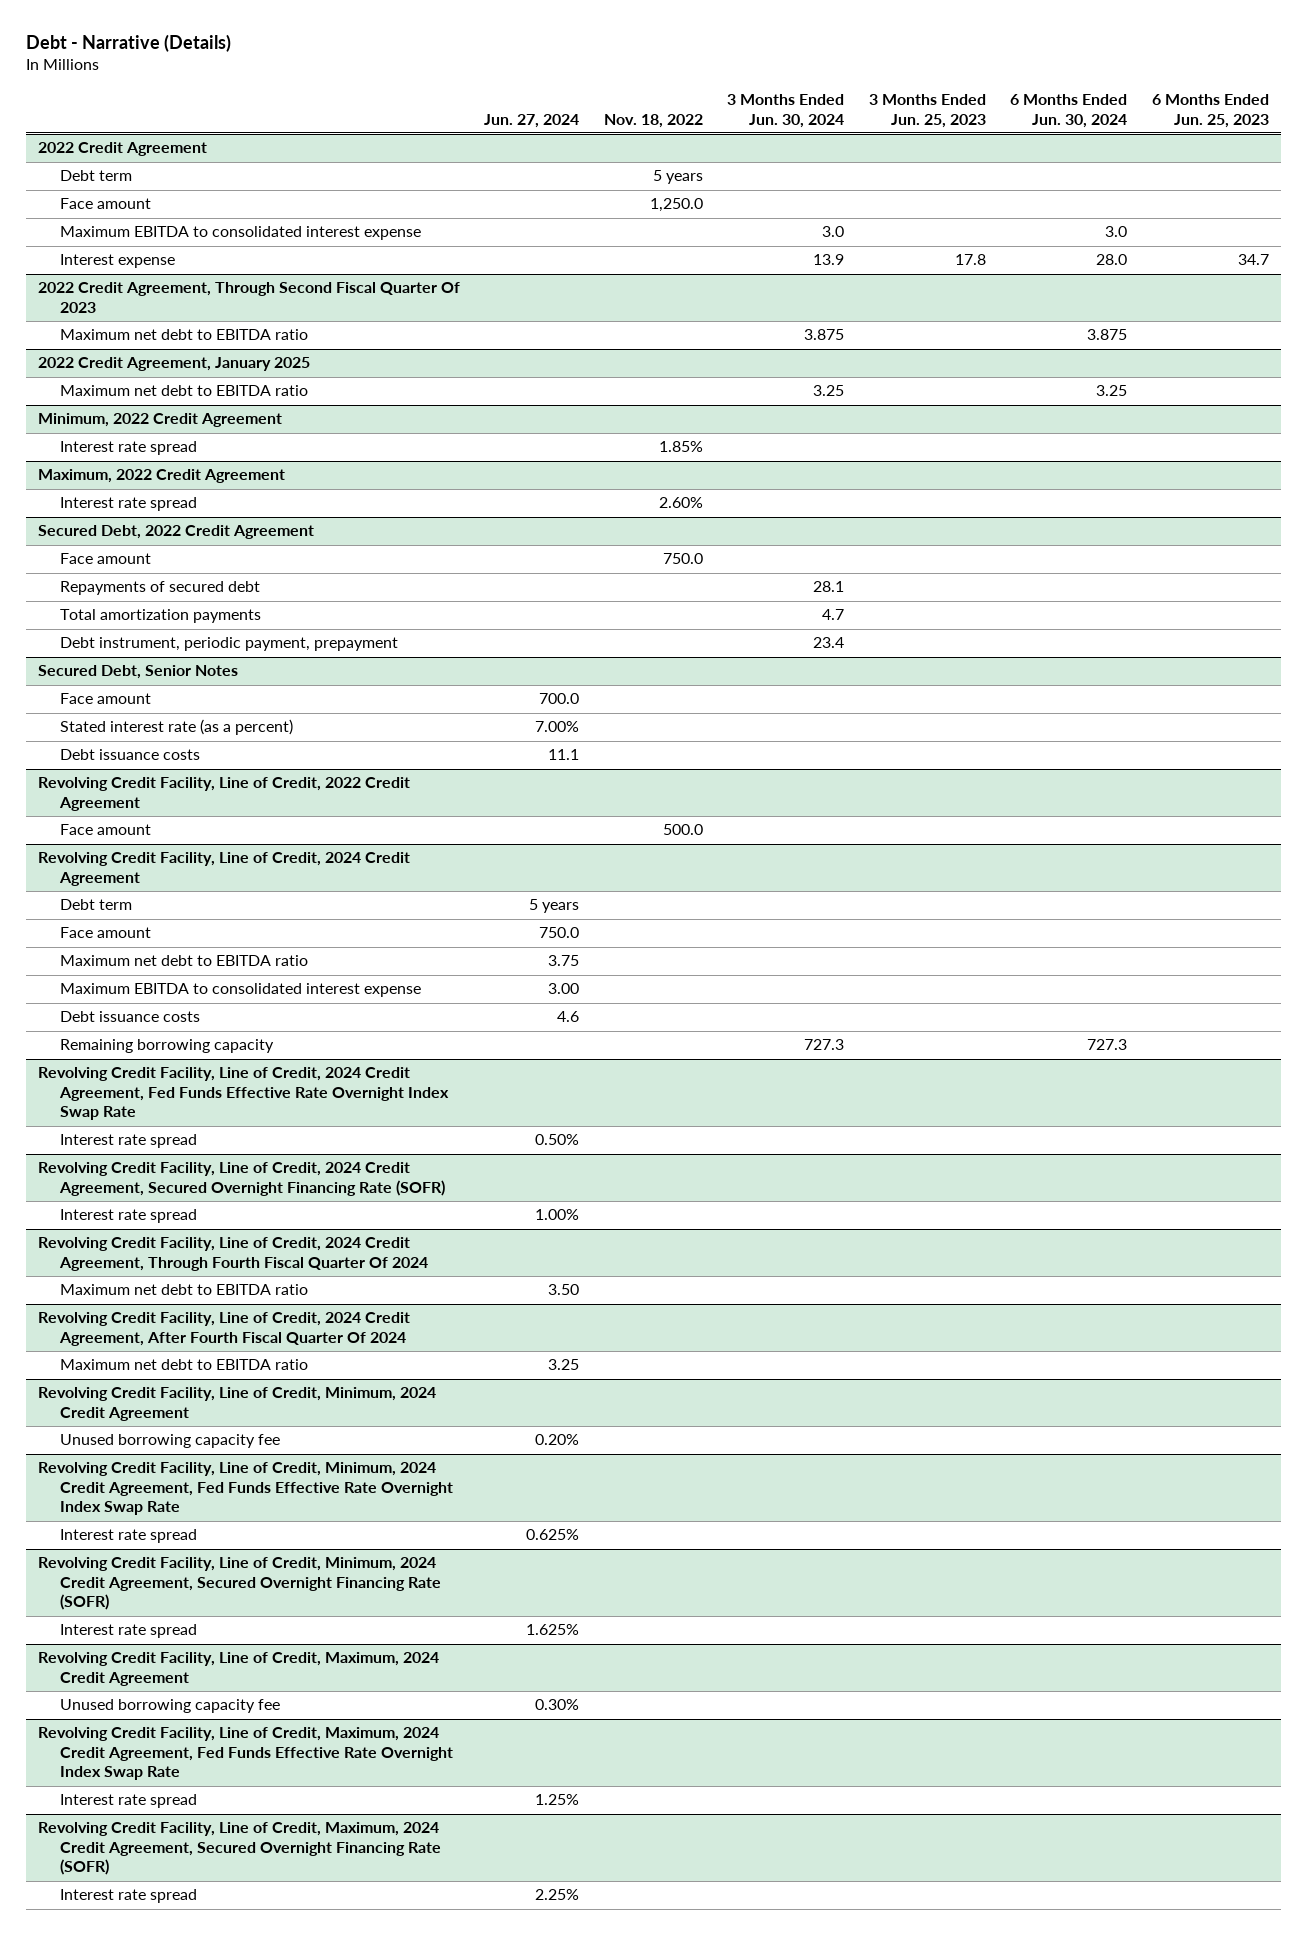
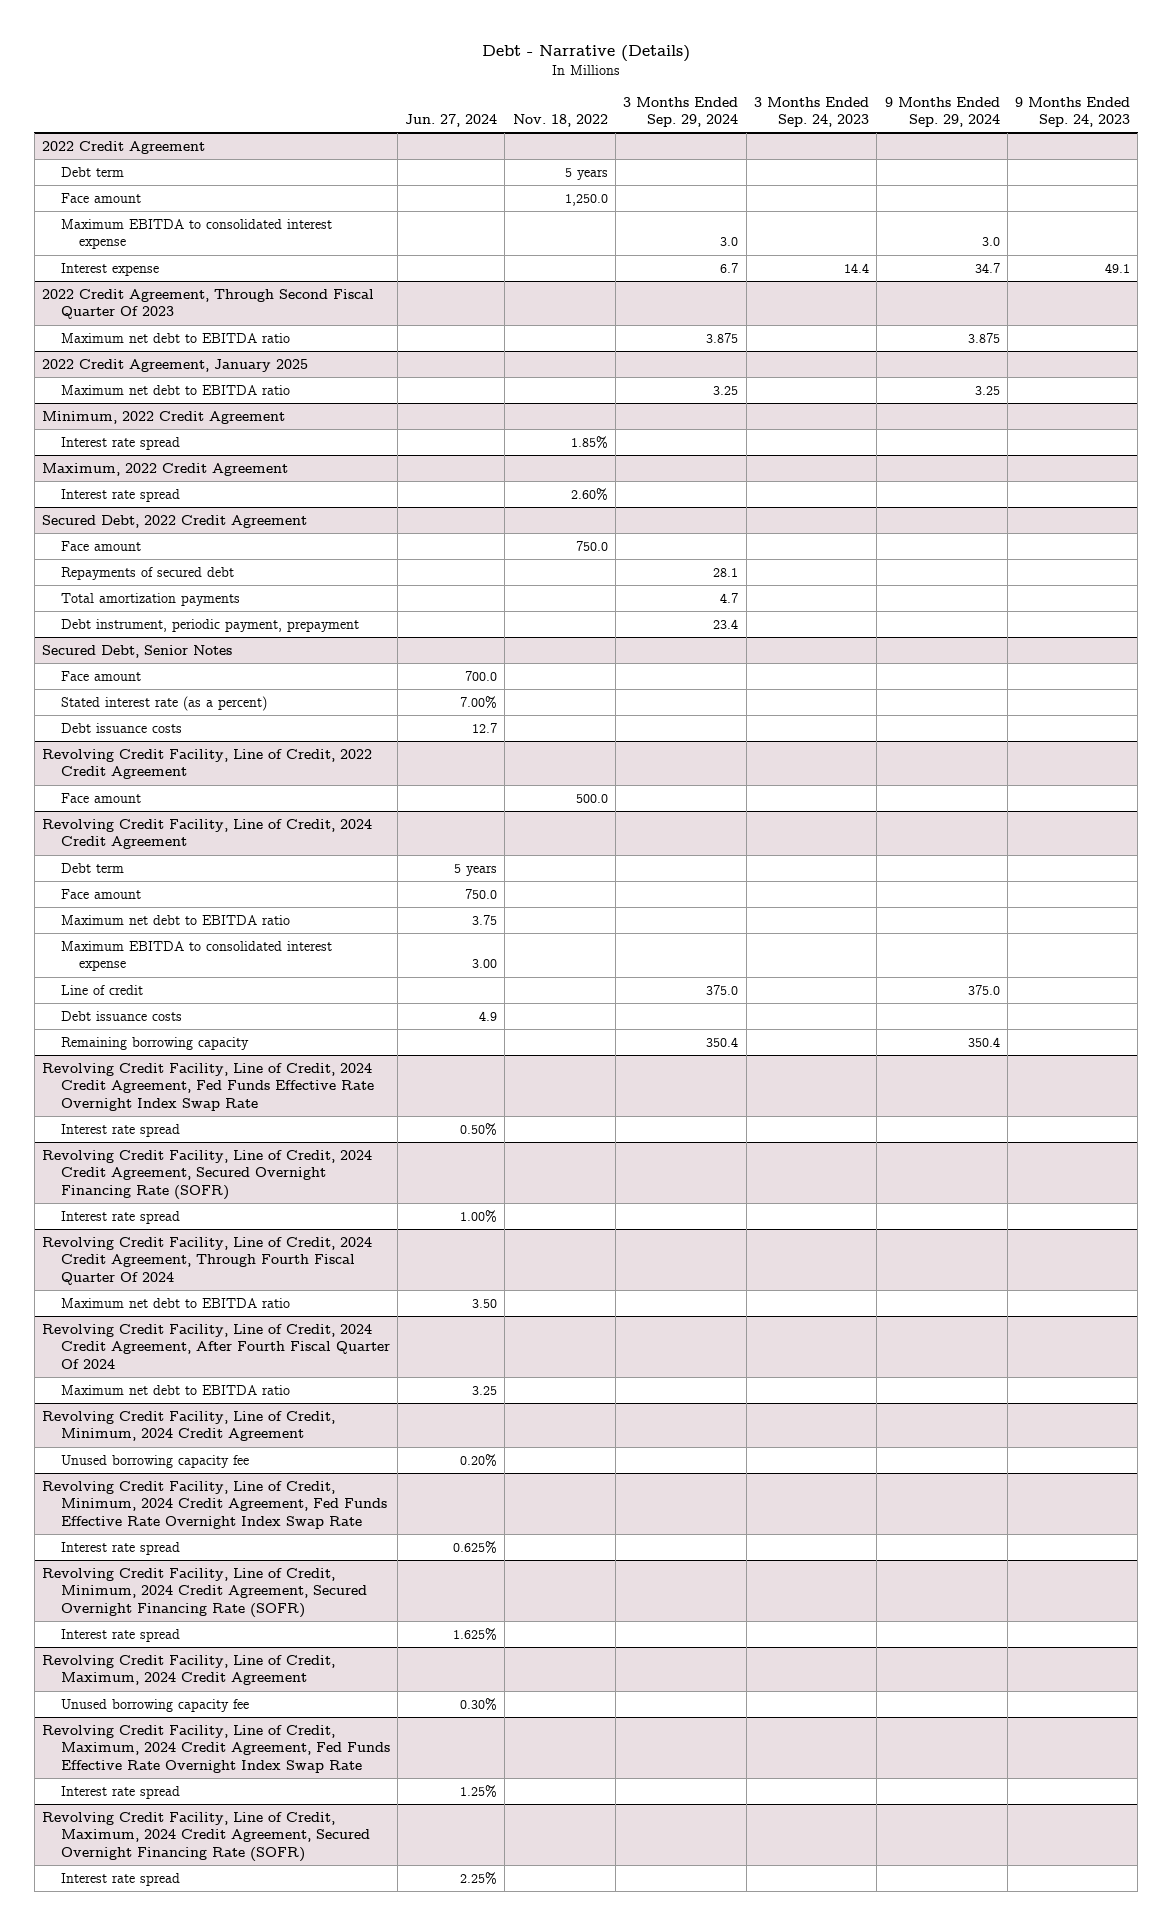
[727,94,845,128] 3 Months Ended Jun. 30, 2024 -> none
[868,94,986,128] 3 Months Ended Jun. 25, 2023 -> none
[1010,94,1128,128] 6 Months Ended Jun. 30, 2024 -> none
[1151,94,1269,128] 6 Months Ended Jun. 25, 2023 -> none
none -> [623,96,739,127] 3 Months Ended Sep. 29, 2024
none -> [753,96,869,127] 3 Months Ended Sep. 24, 2023
none -> [884,96,1000,127] 9 Months Ended Sep. 29, 2024
none -> [1015,96,1131,127] 9 Months Ended Sep. 24, 2023
[548,749,580,761] 11.1 -> [472,722,498,733] 12.7
none -> [60,984,143,995] Line of credit
[557,1011,580,1023] 4.6 -> [479,1010,498,1021] 4.9

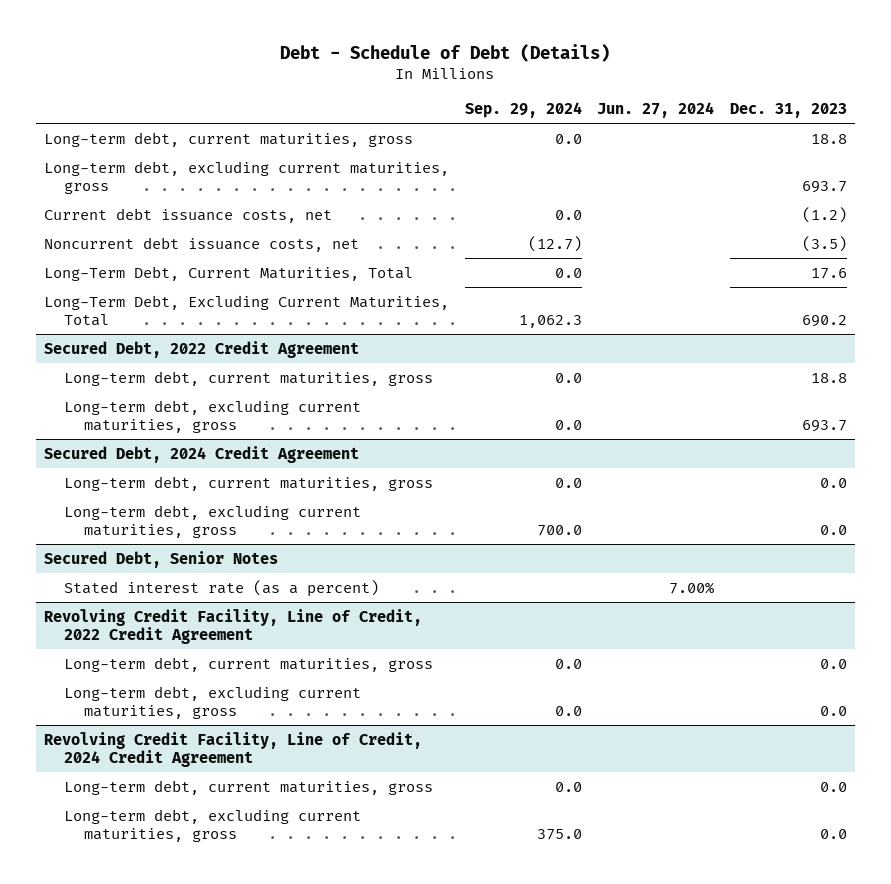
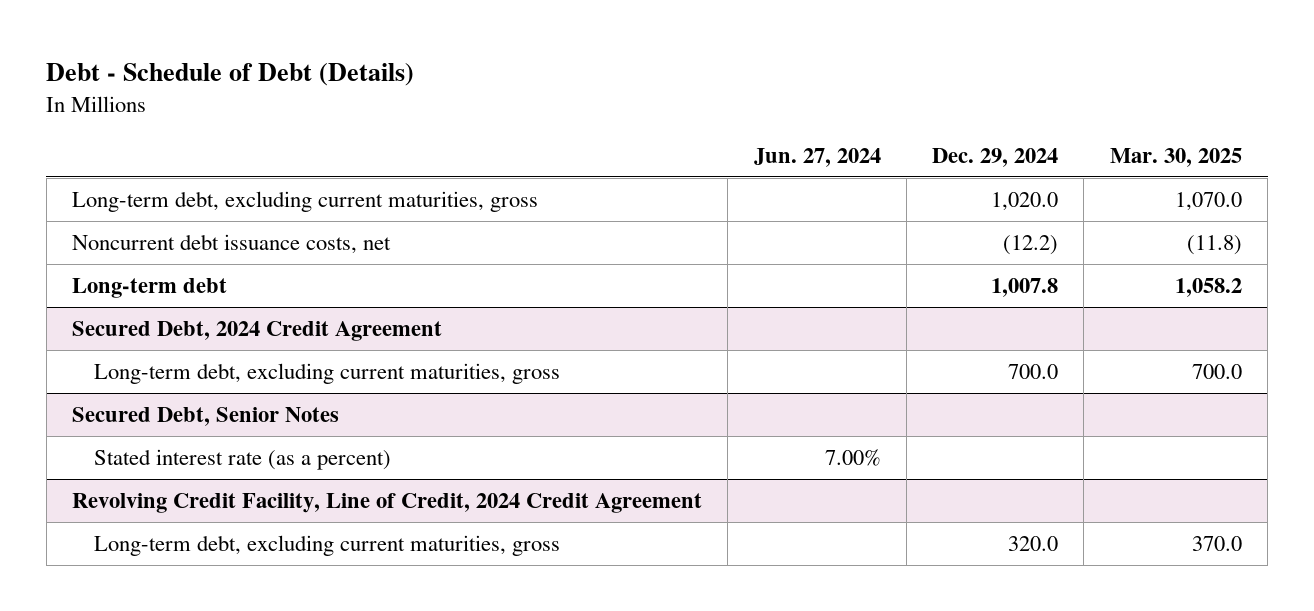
[464,101,582,118] Sep. 29, 2024 -> none
[730,102,848,118] Dec. 31, 2023 -> none
none -> [932,147,1059,167] Dec. 29, 2024
none -> [1109,147,1242,167] Mar. 30, 2025
[43,131,413,147] Long-term debt, current maturities, gross -> none
[43,207,332,223] Current debt issuance costs, net -> none
[43,265,413,281] Long-Term Debt, Current Maturities, Total -> none
[43,340,359,358] Secured Debt, 2022 Credit Agreement -> none
[63,370,433,386] Long-term debt, current maturities, gross -> none
[63,399,361,433] Long-term debt, excluding current maturities, gross -> none
[43,294,449,326] Long-Term Debt, Excluding Current Maturities, Total -> [72,277,228,298] Long-term debt
[63,475,433,491] Long-term debt, current maturities, gross -> none
[43,608,422,644] Revolving Credit Facility, Line of Credit, 2022 Credit Agreement -> none
[63,656,433,672] Long-term debt, current maturities, gross -> none
[63,685,361,719] Long-term debt, excluding current maturities, gross -> none
[63,779,433,795] Long-term debt, current maturities, gross -> none

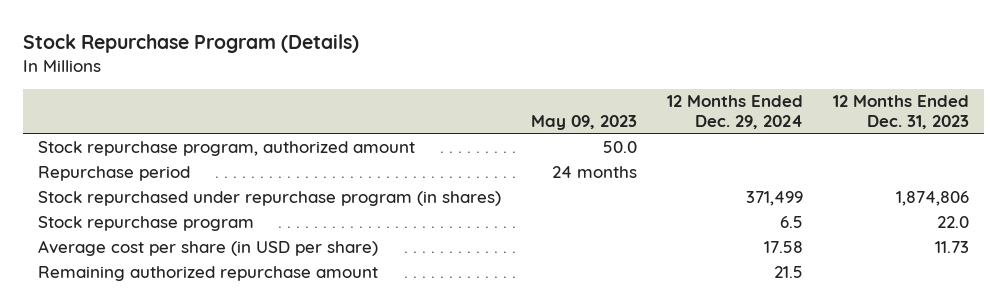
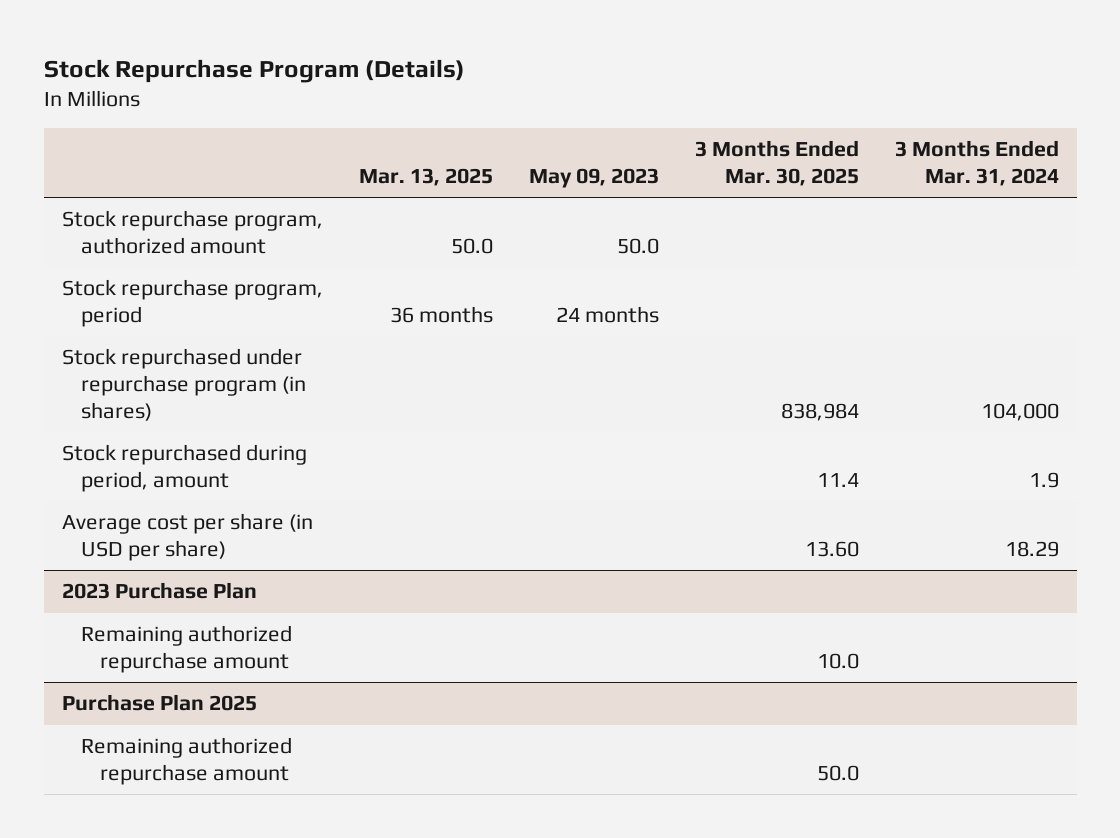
[666,95,803,130] 12 Months Ended Dec. 29, 2024 -> none
[832,95,969,130] 12 Months Ended Dec. 31, 2023 -> none
none -> [358,167,493,186] Mar. 13, 2025
none -> [694,140,859,186] 3 Months Ended Mar. 30, 2025
none -> [894,140,1059,186] 3 Months Ended Mar. 31, 2024
[37,166,190,182] Repurchase period -> [61,279,323,328] Stock repurchase program, period
[37,216,254,232] Stock repurchase program -> [61,444,307,493] Stock repurchased during period, amount
[37,266,378,282] Remaining authorized repurchase amount -> none
none -> [61,582,257,600] 2023 Purchase Plan
none -> [80,625,292,674] Remaining authorized repurchase amount
none -> [61,694,257,712] Purchase Plan 2025
none -> [80,737,292,786] Remaining authorized repurchase amount

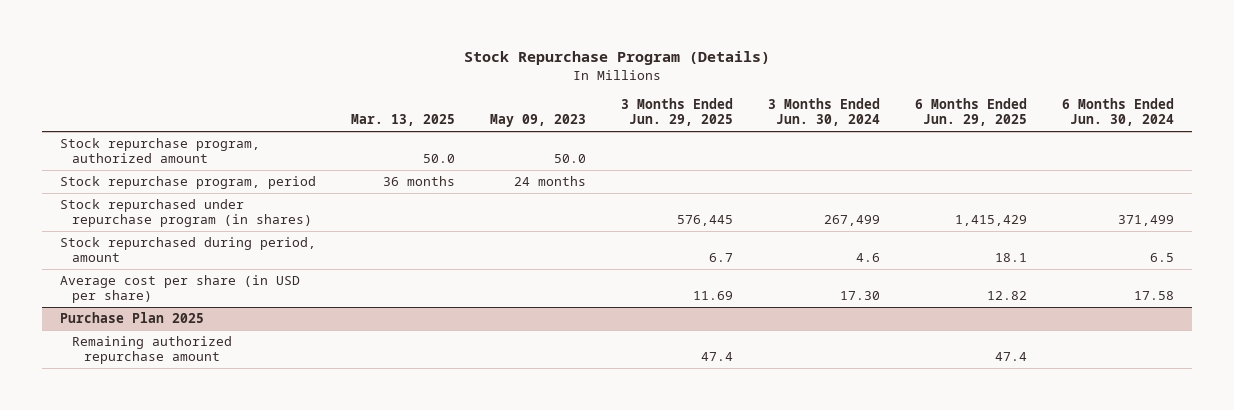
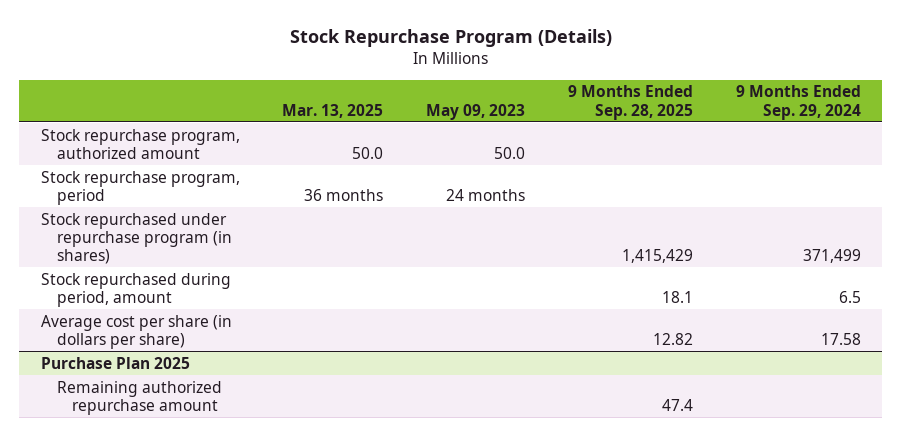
[620,97,733,127] 3 Months Ended Jun. 29, 2025 -> none
[768,97,881,127] 3 Months Ended Jun. 30, 2024 -> none
[915,97,1028,127] 6 Months Ended Jun. 29, 2025 -> none
[1062,97,1175,127] 6 Months Ended Jun. 30, 2024 -> none
none -> [567,85,693,120] 9 Months Ended Sep. 28, 2025
none -> [735,85,861,120] 9 Months Ended Sep. 29, 2024
[59,274,300,304] Average cost per share (in USD per share) -> [40,314,232,349] Average cost per share (in dollars per share)

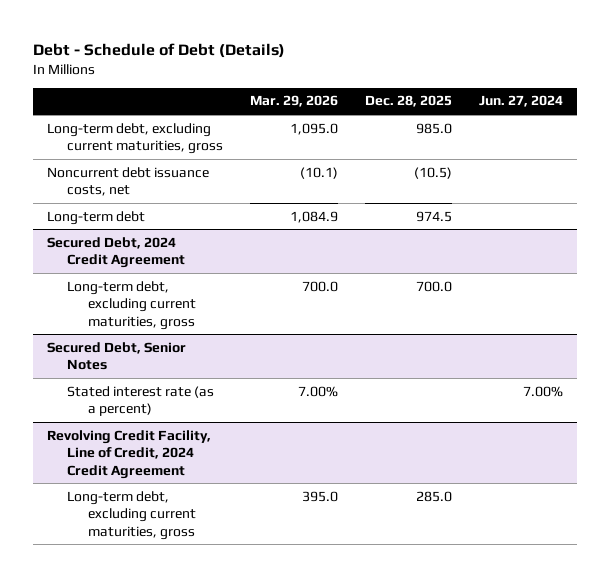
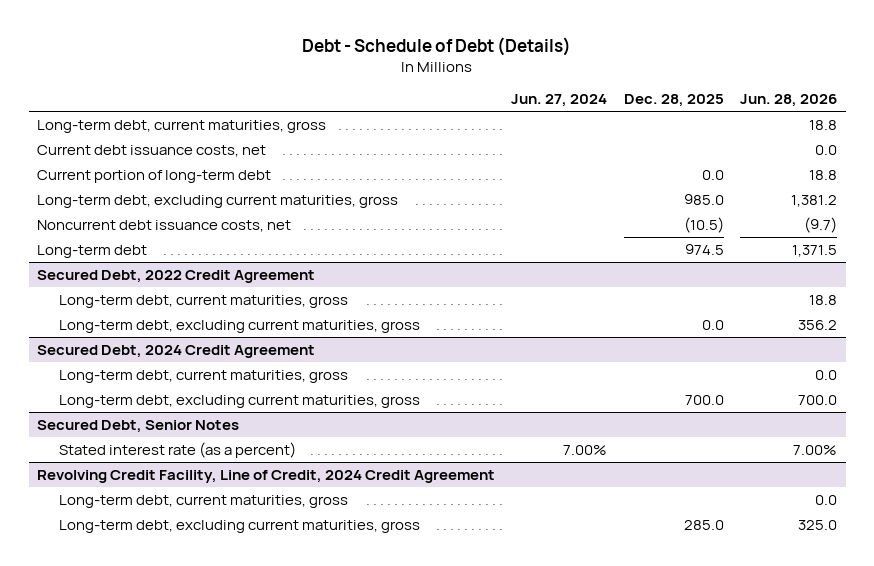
[250,95,339,108] Mar. 29, 2026 -> none
none -> [740,94,838,108] Jun. 28, 2026
none -> [36,119,326,133] Long-term debt, current maturities, gross
none -> [36,144,266,157] Current debt issuance costs, net
none -> [36,169,271,183] Current portion of long-term debt
none -> [36,269,315,283] Secured Debt, 2022 Credit Agreement
none -> [59,294,349,308] Long-term debt, current maturities, gross
none -> [59,319,421,333] Long-term debt, excluding current maturities, gross
none -> [59,369,349,383] Long-term debt, current maturities, gross
none -> [59,494,349,508] Long-term debt, current maturities, gross

